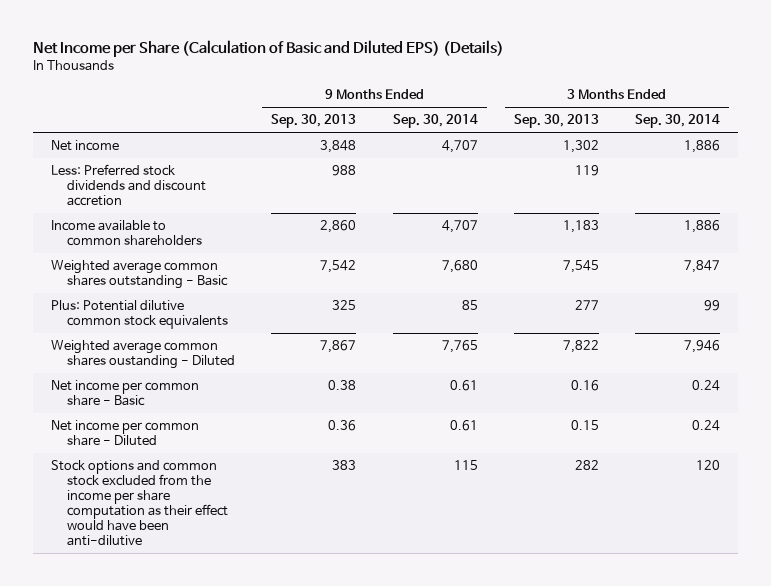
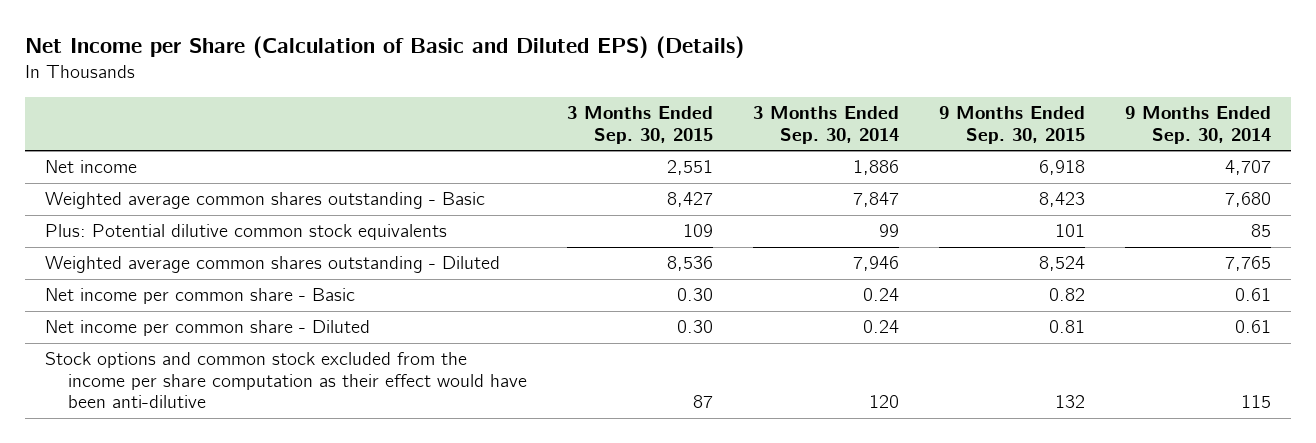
[271,114,357,129] Sep. 30, 2013 -> none
[513,114,599,129] Sep. 30, 2013 -> none
none -> [566,106,713,144] 3 Months Ended Sep. 30, 2015
none -> [939,106,1086,144] 9 Months Ended Sep. 30, 2015
[51,163,207,207] Less: Preferred stock dividends and discount accretion -> none
[51,219,203,247] Income available to common shareholders -> none
[51,339,236,370] Weighted average common shares oustanding - Diluted -> [44,256,500,274] Weighted average common shares outstanding - Diluted

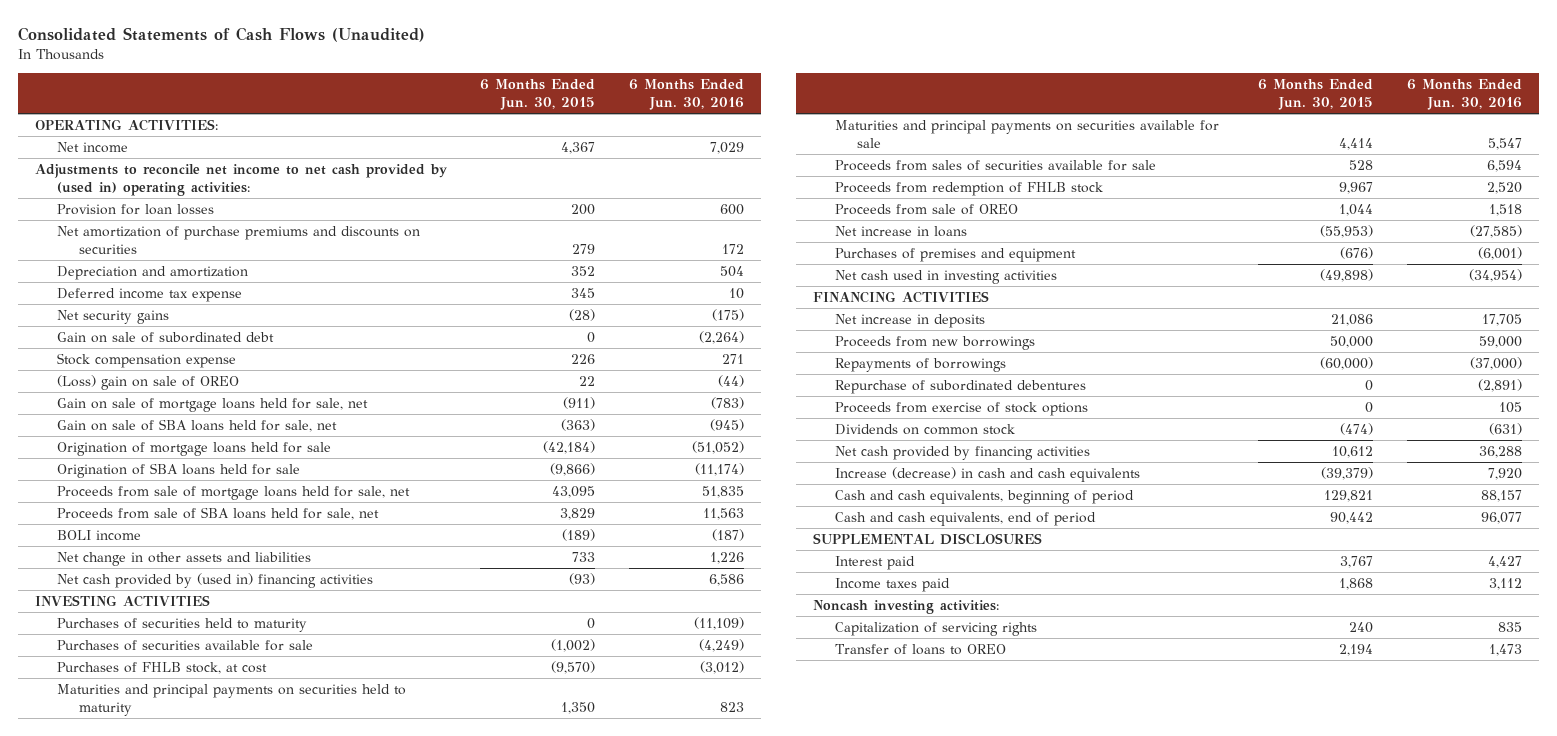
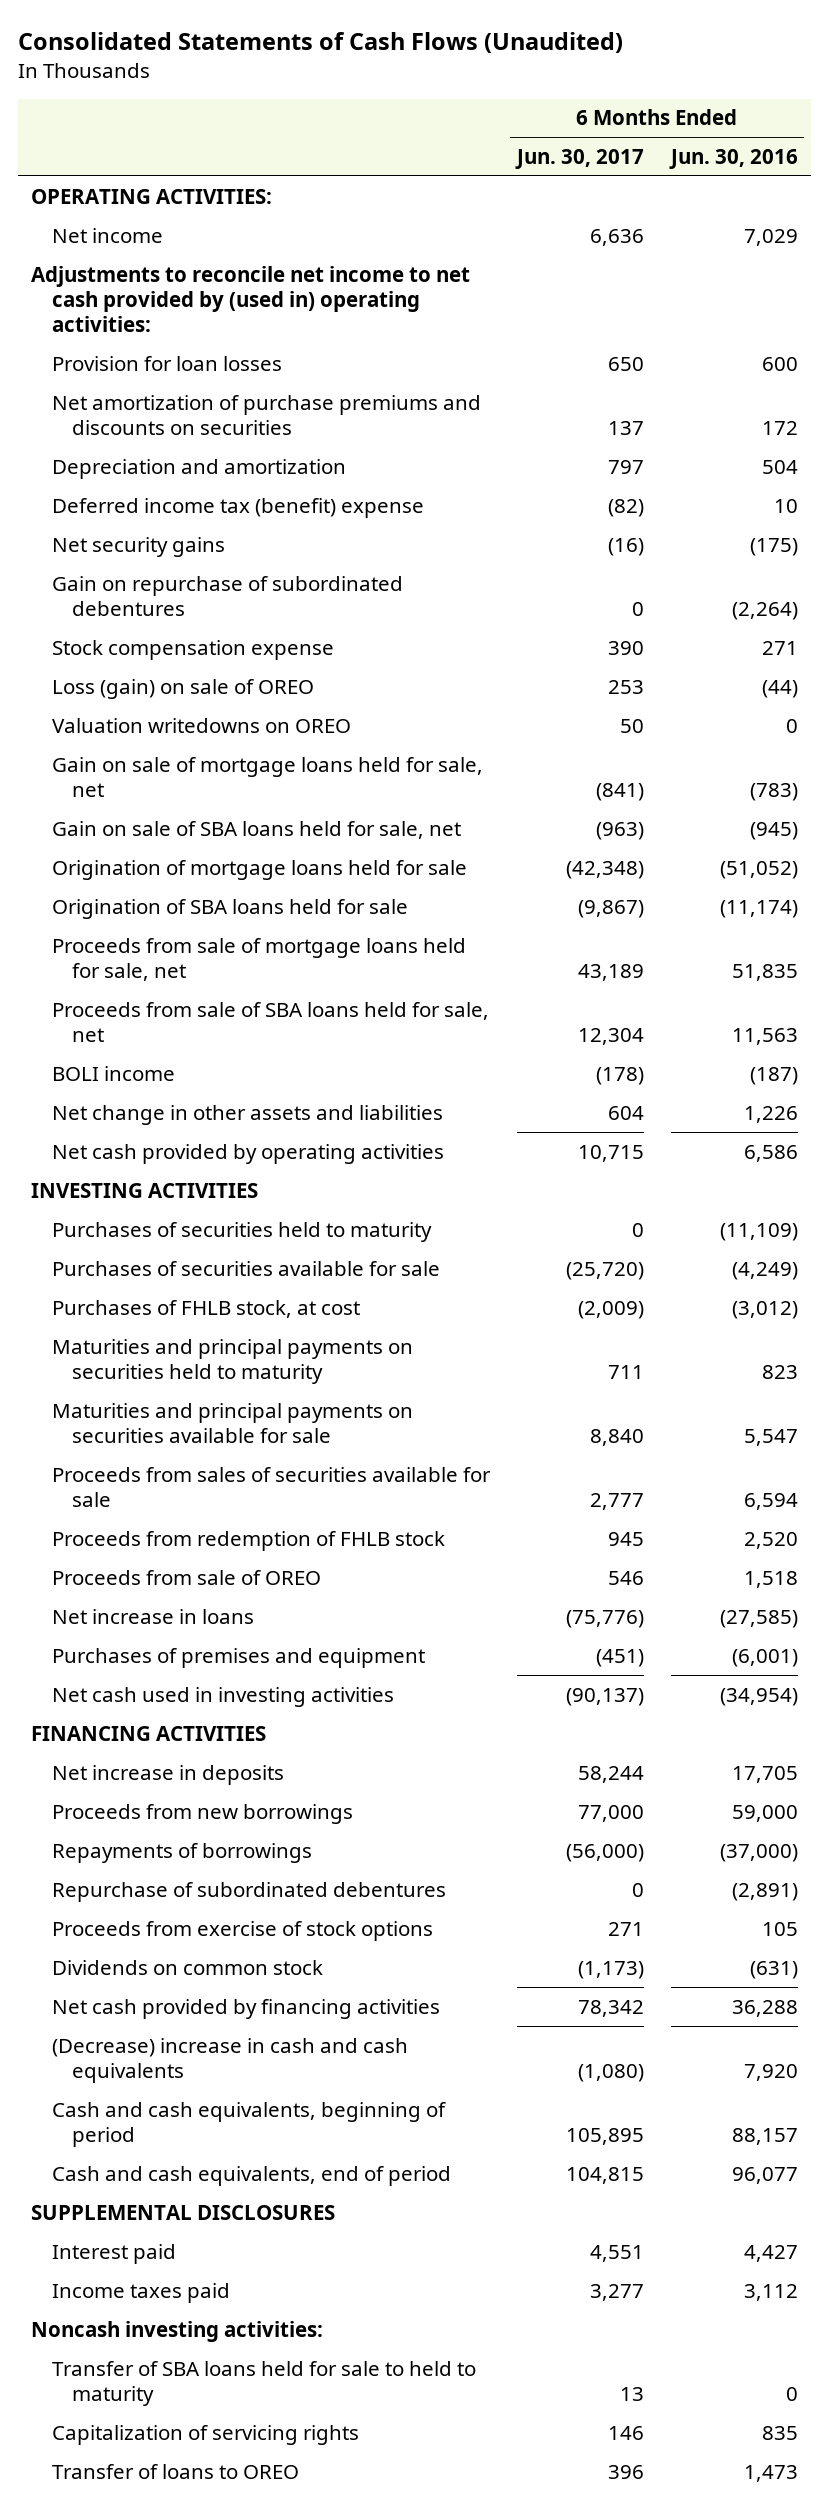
[480,78,596,111] 6 Months Ended Jun. 30, 2015 -> none
none -> [514,148,644,169] Jun. 30, 2017
[56,287,242,302] Deferred income tax expense -> [51,497,424,518] Deferred income tax (benefit) expense
[56,331,274,343] Gain on sale of subordinated debt -> [51,575,403,616] Gain on repurchase of subordinated debentures
[56,374,239,390] (Loss) gain on sale of OREO -> [51,678,314,699] Loss (gain) on sale of OREO
none -> [51,717,351,733] Valuation writedowns on OREO
[56,572,373,588] Net cash provided by (used in) financing activities -> [51,1143,444,1164] Net cash provided by operating activities
[834,466,1140,482] Increase (decrease) in cash and cash equivalents -> [51,2037,408,2083] (Decrease) increase in cash and cash equivalents
none -> [51,2360,476,2406] Transfer of SBA loans held for sale to held to maturity

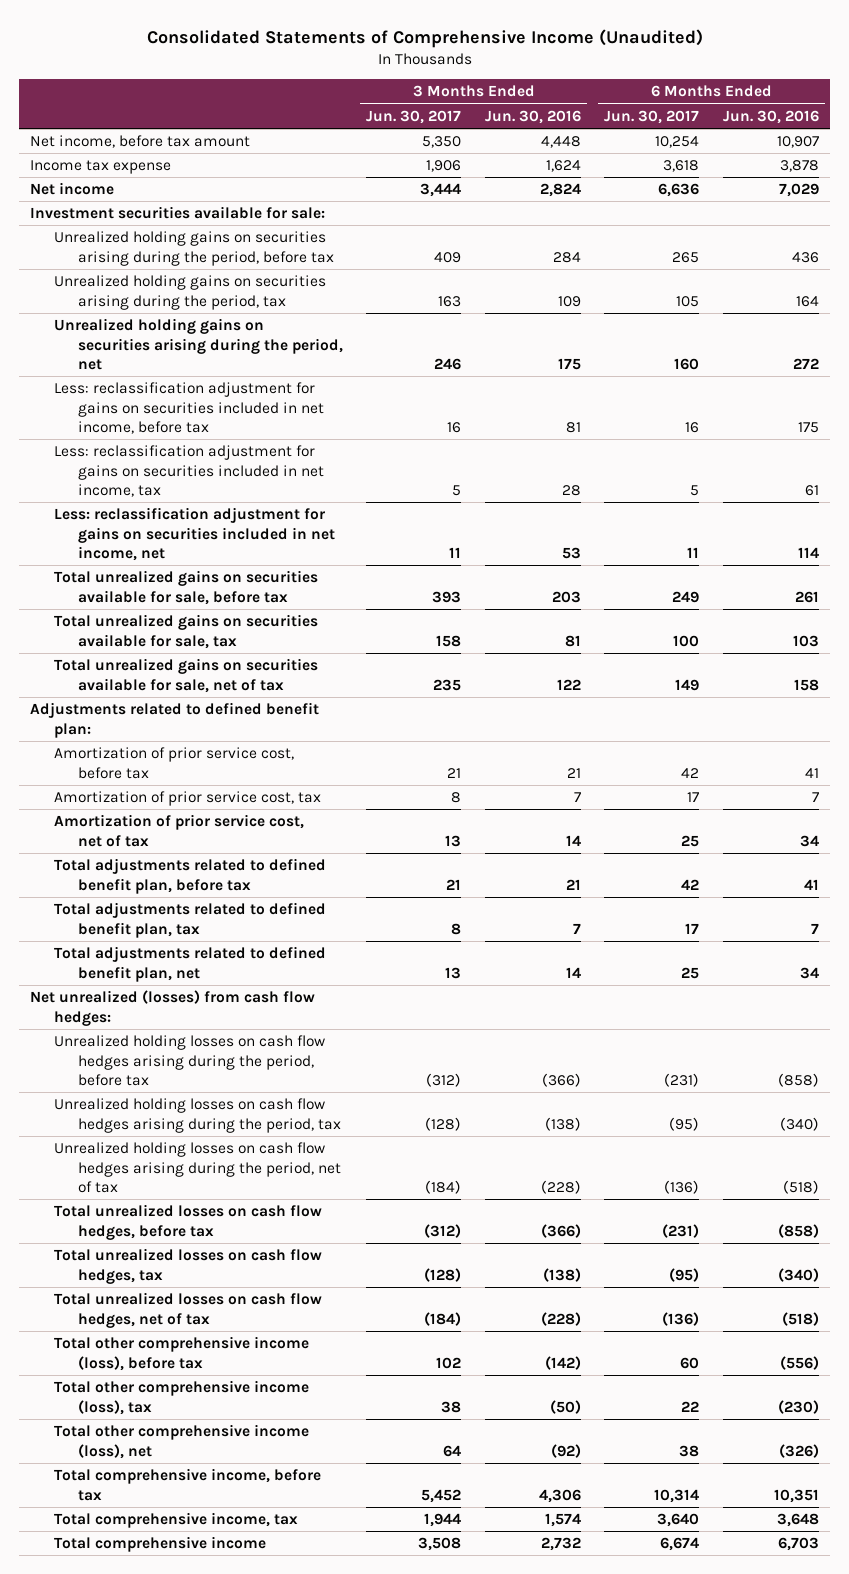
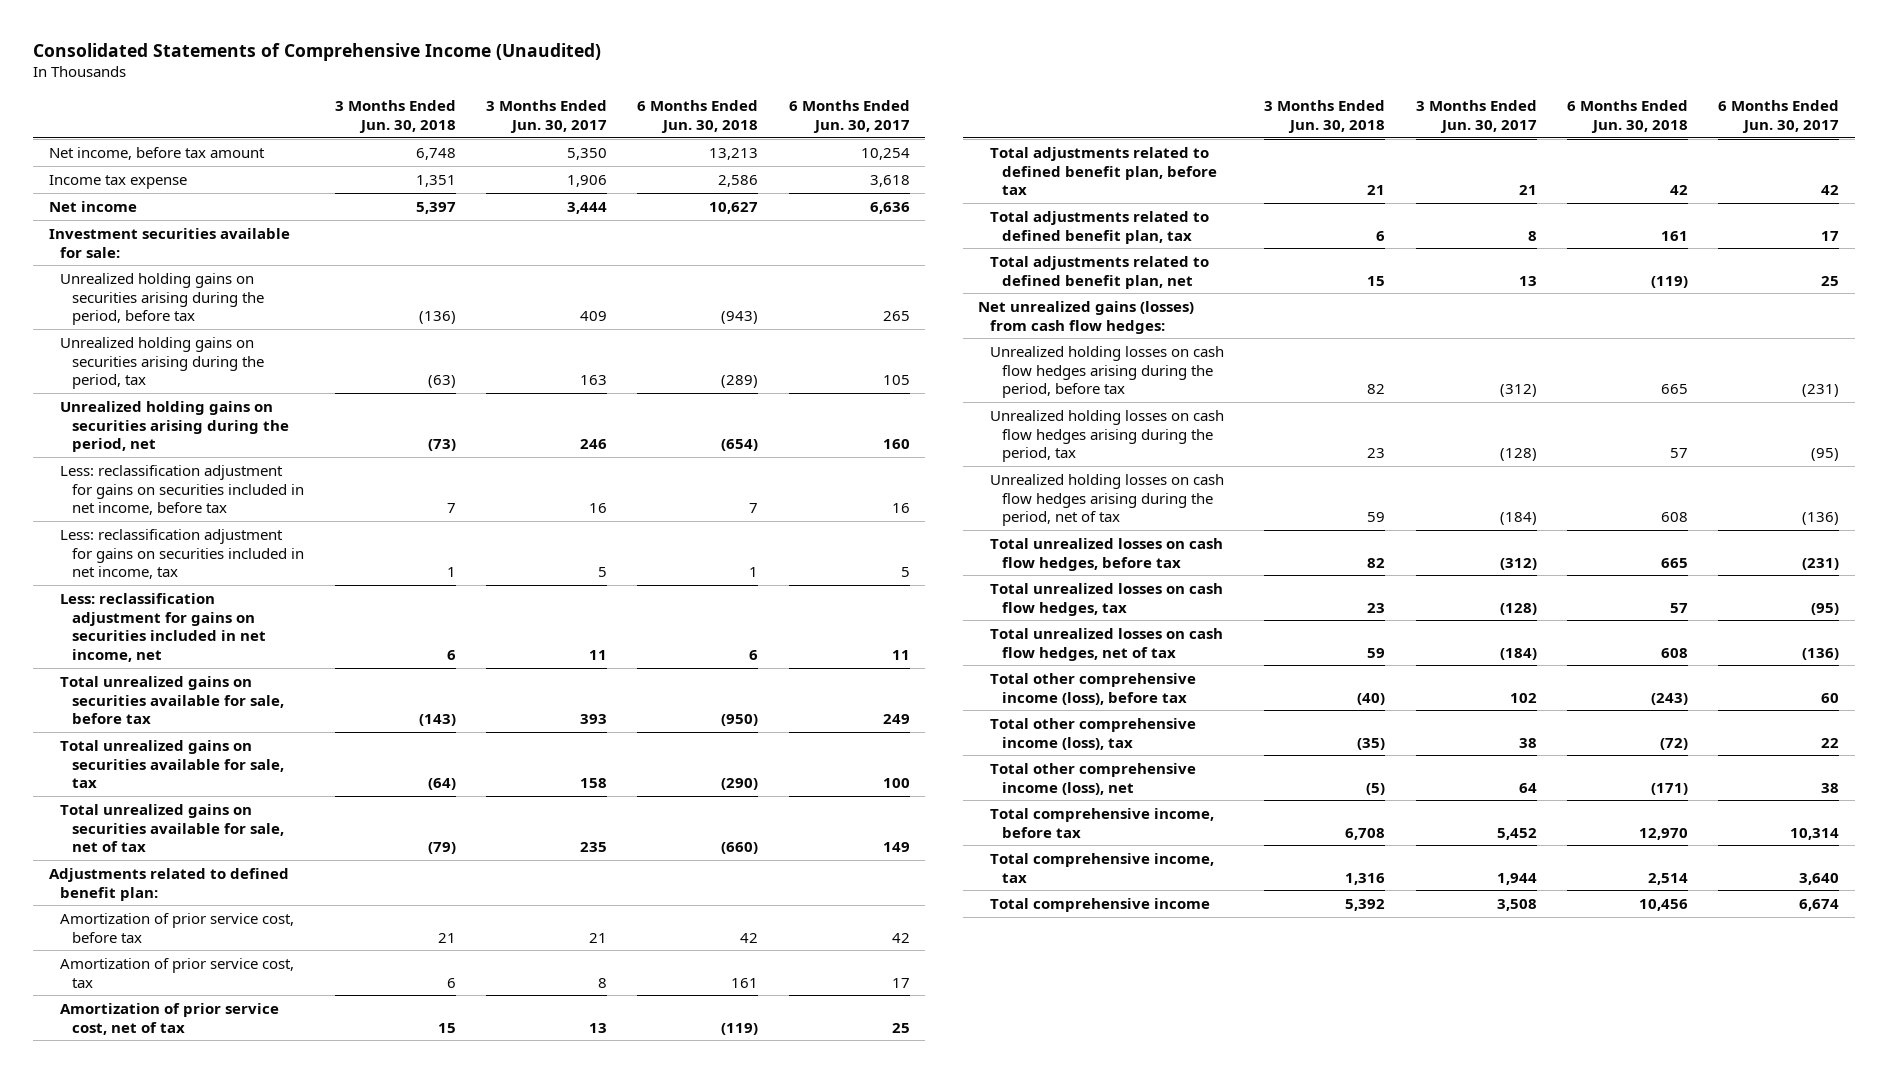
[484,109,581,124] Jun. 30, 2016 -> none
[722,109,819,124] Jun. 30, 2016 -> none
none -> [334,99,456,133] 3 Months Ended Jun. 30, 2018
none -> [637,99,759,133] 6 Months Ended Jun. 30, 2018
[30,990,316,1026] Net unrealized (losses) from cash flow hedges: -> [978,300,1195,334] Net unrealized gains (losses) from cash flow hedges:

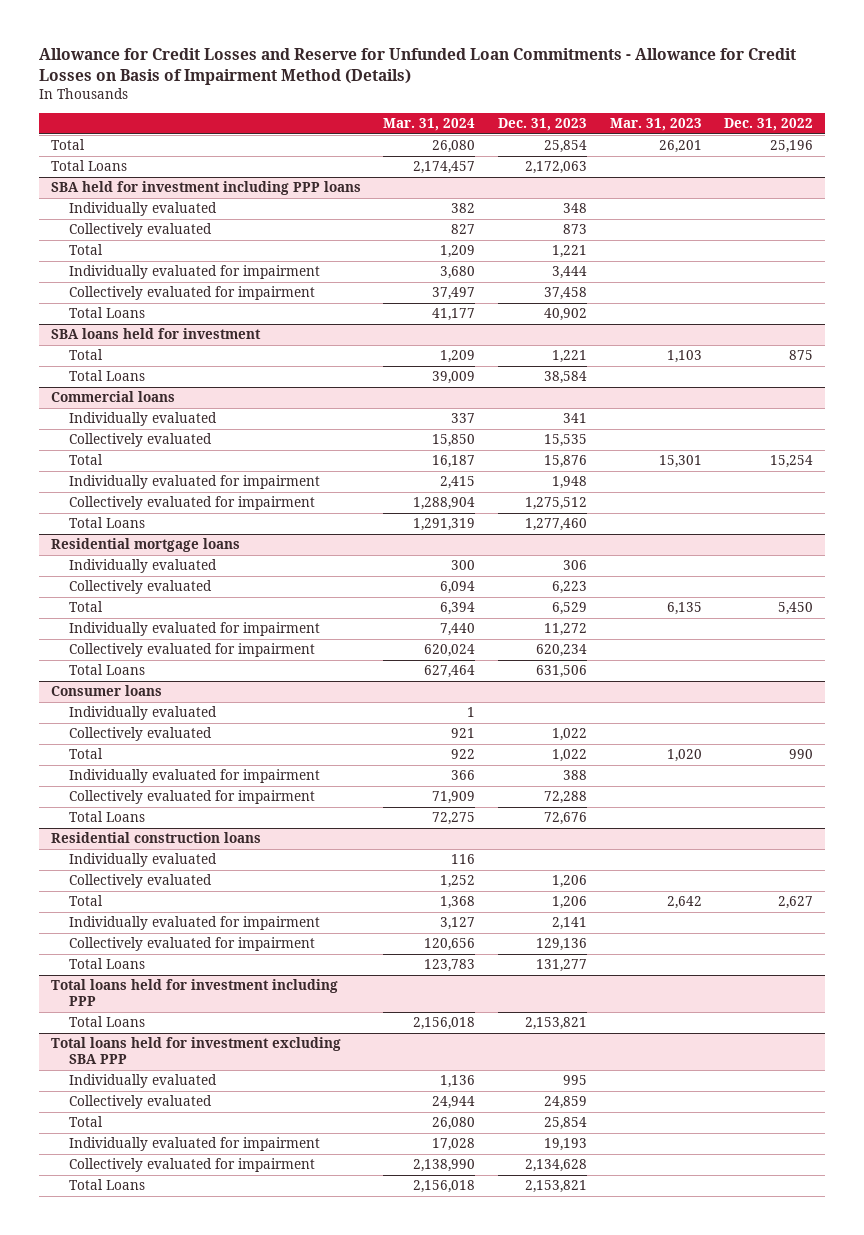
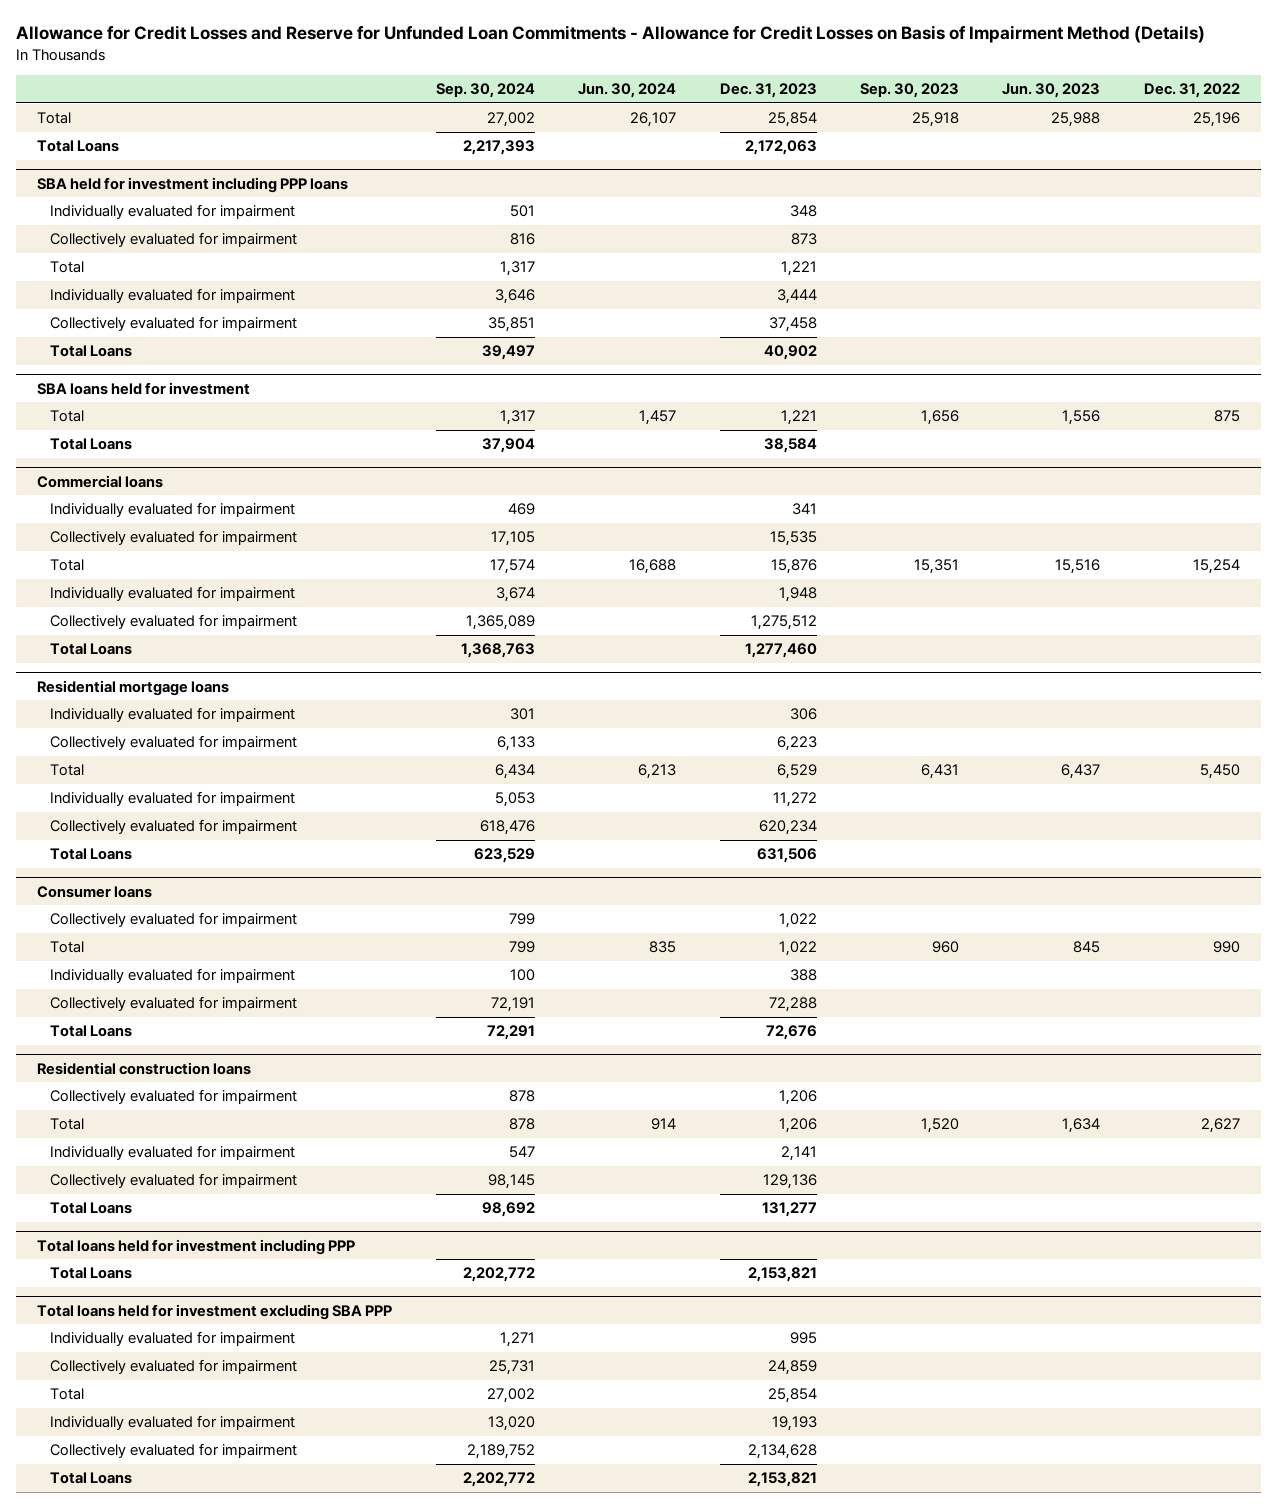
[383,118,476,132] Mar. 31, 2024 -> none
[609,118,702,132] Mar. 31, 2023 -> none
none -> [435,83,535,99] Sep. 30, 2024
none -> [578,83,677,99] Jun. 30, 2024
none -> [860,83,960,99] Sep. 30, 2023
none -> [1002,83,1101,99] Jun. 30, 2023
[69,202,218,217] Individually evaluated -> [50,204,296,220] Individually evaluated for impairment
[69,223,213,238] Collectively evaluated -> [50,232,298,248] Collectively evaluated for impairment
[69,412,218,427] Individually evaluated -> [50,502,296,518] Individually evaluated for impairment
[69,433,213,448] Collectively evaluated -> [50,530,298,546] Collectively evaluated for impairment
[69,559,218,574] Individually evaluated -> [50,707,296,723] Individually evaluated for impairment
[69,580,213,595] Collectively evaluated -> [50,735,298,751] Collectively evaluated for impairment
[69,706,218,721] Individually evaluated -> none
[69,727,213,742] Collectively evaluated -> [50,912,298,928] Collectively evaluated for impairment
[69,853,218,868] Individually evaluated -> none
[69,874,213,889] Collectively evaluated -> [50,1089,298,1105] Collectively evaluated for impairment
[69,1074,218,1089] Individually evaluated -> [50,1331,296,1347] Individually evaluated for impairment
[69,1095,213,1110] Collectively evaluated -> [50,1359,298,1375] Collectively evaluated for impairment

